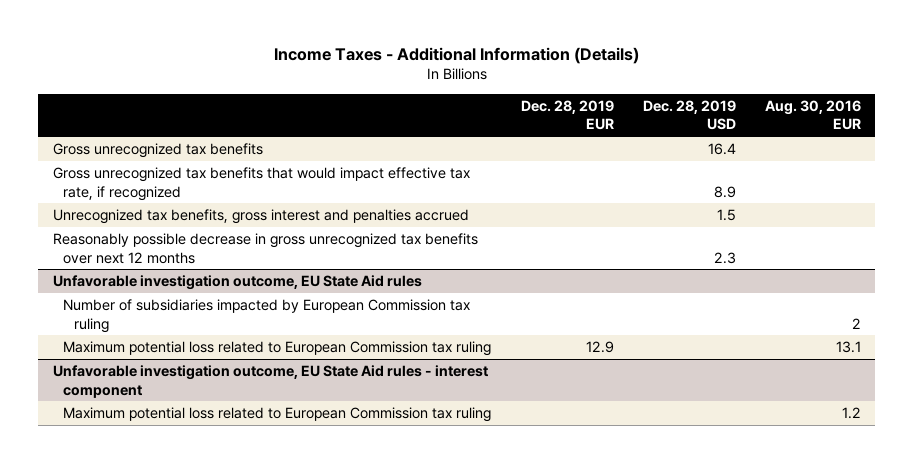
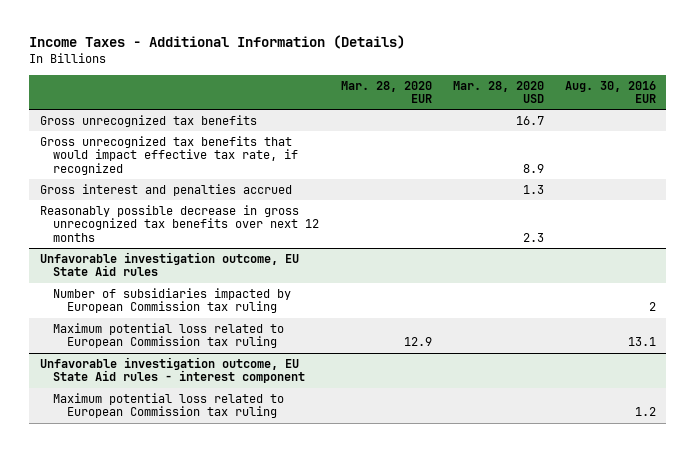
[520,99,614,131] Dec. 28, 2019 EUR -> none
[642,99,736,131] Dec. 28, 2019 USD -> none
none -> [340,80,432,104] Mar. 28, 2020 EUR
none -> [452,80,544,104] Mar. 28, 2020 USD
[52,209,469,225] Unrecognized tax benefits, gross interest and penalties accrued -> [39,183,292,196] Gross interest and penalties accrued

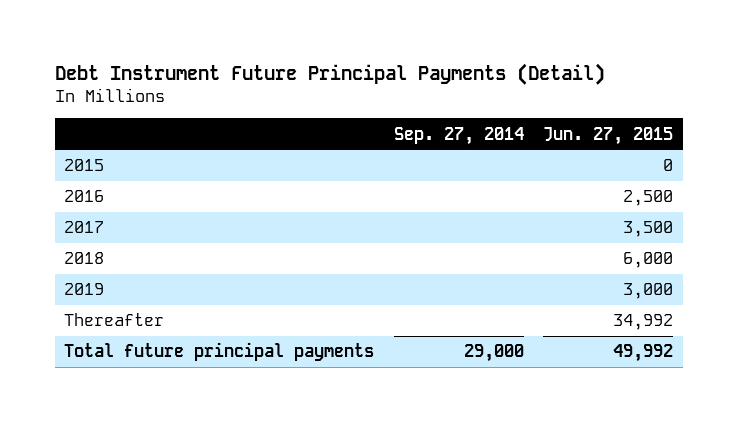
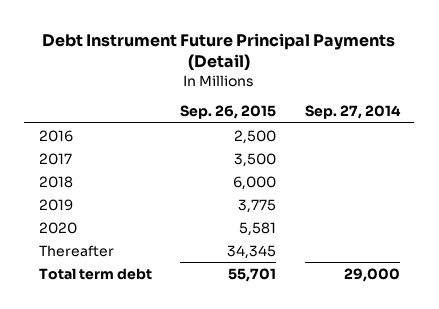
[542,126,673,145] Jun. 27, 2015 -> none
none -> [180,105,277,120] Sep. 26, 2015
[64,159,105,172] 2015 -> none
none -> [38,221,77,234] 2020
[64,342,375,362] Total future principal payments -> [38,267,152,280] Total term debt

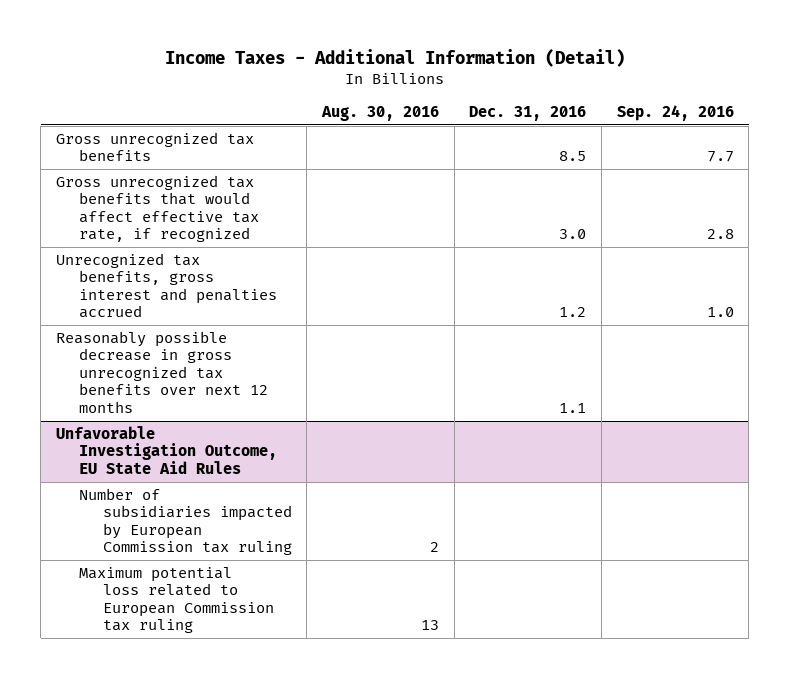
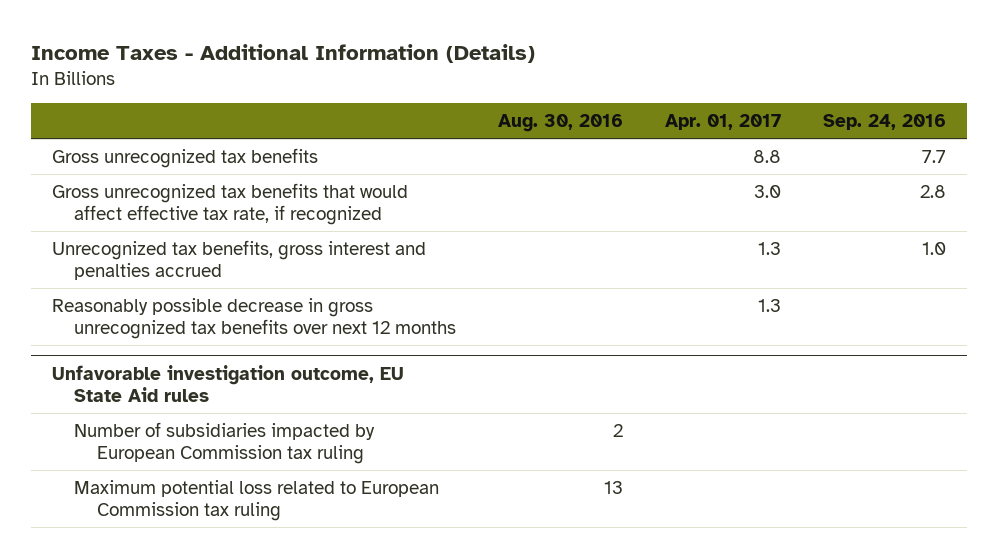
[164,48,625,67] Income Taxes - Additional Information (Detail) -> [30,43,535,63] Income Taxes - Additional Information (Details)
[469,105,587,121] Dec. 31, 2016 -> none
none -> [664,113,781,130] Apr. 01, 2017
[55,426,278,474] Unfavorable Investigation Outcome, EU State Aid Rules -> [51,364,404,402] Unfavorable investigation outcome, EU State Aid rules

